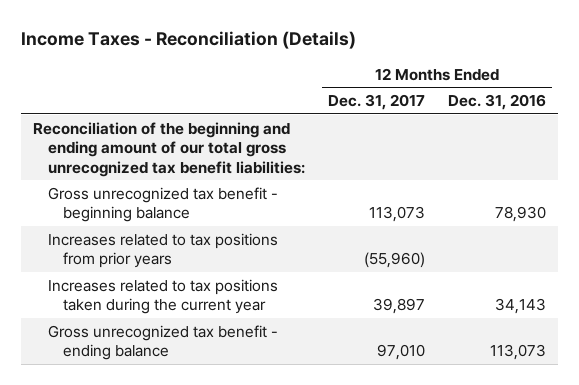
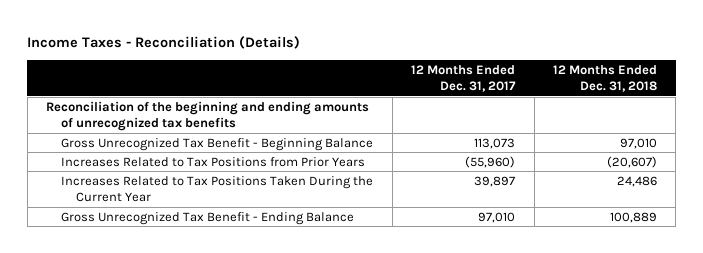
[448,93,547,110] Dec. 31, 2016 -> none
none -> [552,64,657,93] 12 Months Ended Dec. 31, 2018
[32,121,306,177] Reconciliation of the beginning and ending amount of our total gross unrecognized tax benefit liabilities: -> [46,100,370,132] Reconciliation of the beginning and ending amounts of unrecognized tax benefits
[48,186,279,223] Gross unrecognized tax benefit - beginning balance -> [61,137,374,151] Gross Unrecognized Tax Benefit - Beginning Balance
[48,232,279,269] Increases related to tax positions from prior years -> [61,156,366,167] Increases Related to Tax Positions from Prior Years
[48,278,279,315] Increases related to tax positions taken during the current year -> [61,175,374,203] Increases Related to Tax Positions Taken During the Current Year
[48,324,279,361] Gross unrecognized tax benefit - ending balance -> [61,211,355,225] Gross Unrecognized Tax Benefit - Ending Balance

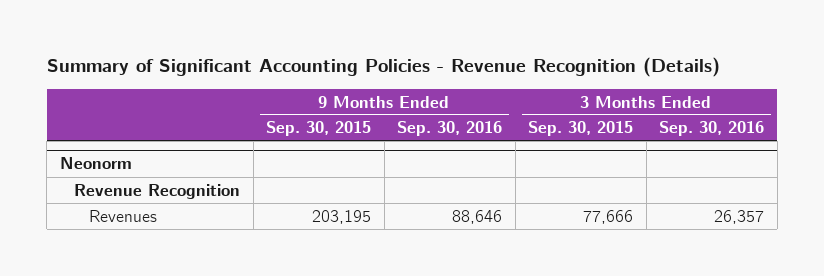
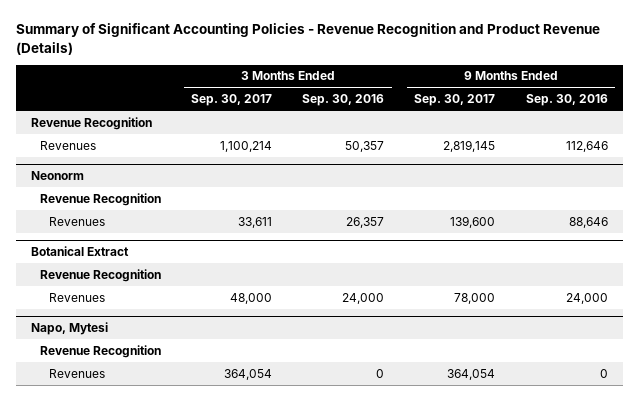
[46,57,720,78] Summary of Significant Accounting Policies - Revenue Recognition (Details) -> [15,23,600,55] Summary of Significant Accounting Policies - Revenue Recognition and Product Revenue (Details)
[266,121,372,137] Sep. 30, 2015 -> none
[528,121,634,137] Sep. 30, 2015 -> none
none -> [191,94,273,107] Sep. 30, 2017
none -> [414,94,496,107] Sep. 30, 2017
none -> [31,116,153,130] Revenue Recognition
none -> [39,140,96,150] Revenues
none -> [31,245,130,256] Botanical Extract
none -> [39,268,161,282] Revenue Recognition
none -> [48,292,105,302] Revenues
none -> [31,321,109,335] Napo, Mytesi
none -> [39,344,161,358] Revenue Recognition
none -> [48,368,105,378] Revenues

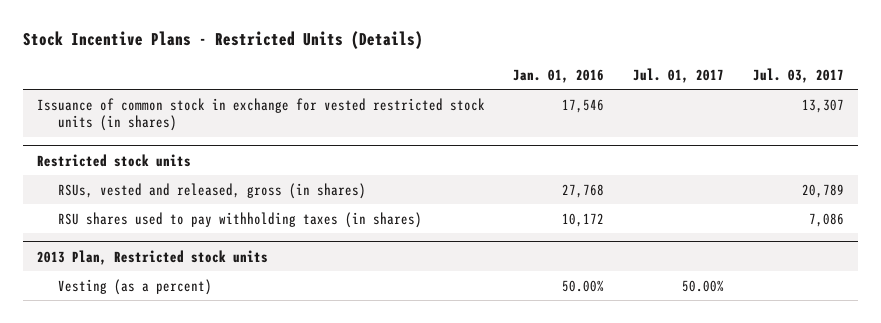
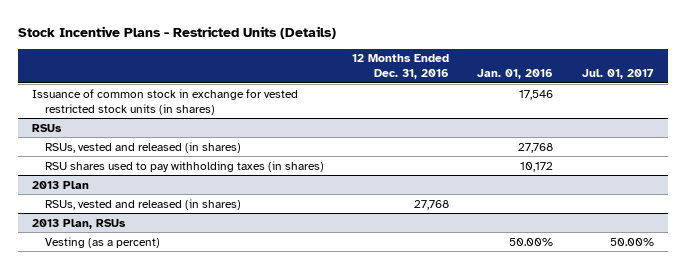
[752,67,844,83] Jul. 03, 2017 -> none
none -> [351,54,449,80] 12 Months Ended Dec. 31, 2016
[36,153,191,167] Restricted stock units -> [32,123,63,132] RSUs
[57,182,366,199] RSUs, vested and released, gross (in shares) -> [44,141,241,153] RSUs, vested and released (in shares)
[36,249,268,265] 2013 Plan, Restricted stock units -> none
none -> [32,180,90,189] 2013 Plan
none -> [44,198,241,210] RSUs, vested and released (in shares)
none -> [32,218,127,229] 2013 Plan, RSUs

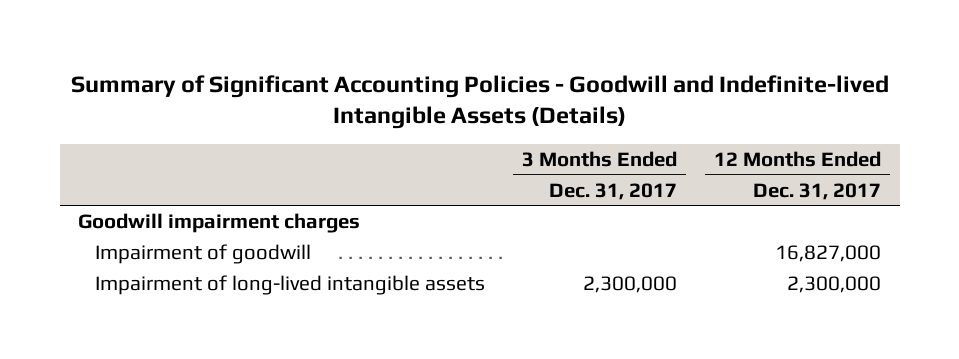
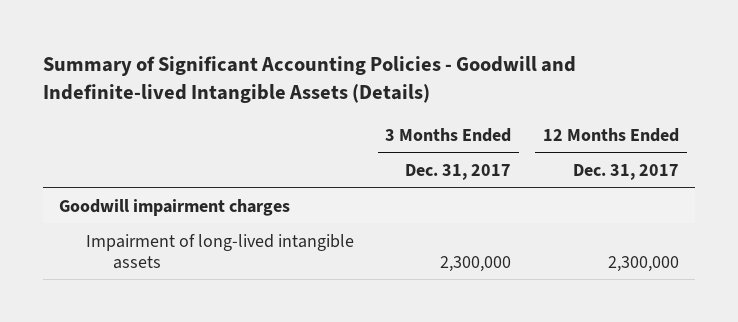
[94,243,311,264] Impairment of goodwill -> none

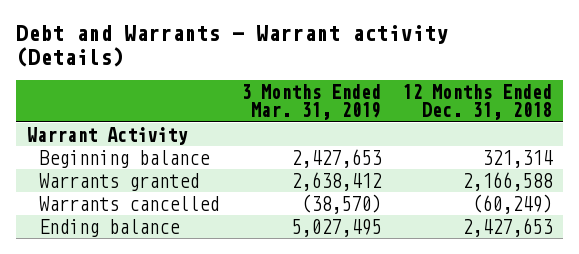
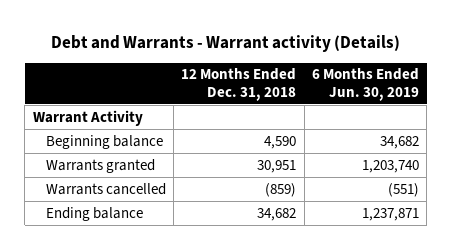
[240,83,381,121] 3 Months Ended Mar. 31, 2019 -> none
none -> [312,68,420,101] 6 Months Ended Jun. 30, 2019
[482,149,554,168] 321,314 -> [264,135,297,149] 4,590
[462,171,554,191] 2,166,588 -> [257,159,297,173] 30,951
[472,193,553,214] (60,249) -> [265,182,297,197] (859)
[462,217,554,237] 2,427,653 -> [257,207,297,221] 34,682

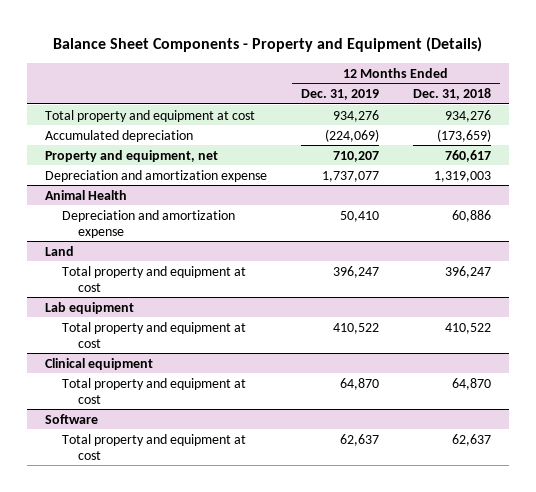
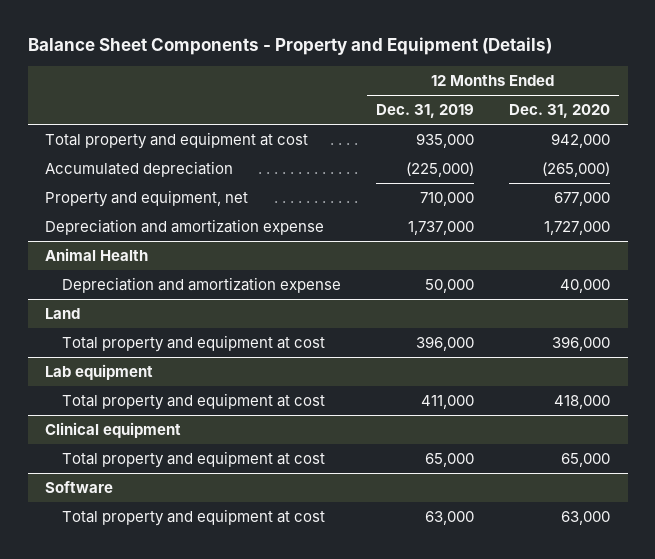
[413,88,492,101] Dec. 31, 2018 -> none
none -> [509,104,611,119] Dec. 31, 2020
[333,109,380,122] 934,276 -> [415,133,474,149] 935,000
[325,128,380,142] (224,069) -> [405,162,474,178] (225,000)
[333,150,380,162] 710,207 -> [419,192,474,207] 710,000
[322,170,380,182] 1,737,077 -> [407,221,474,236] 1,737,000
[340,210,380,222] 50,410 -> [424,279,474,294] 50,000
[333,265,380,278] 396,247 -> [415,336,474,352] 396,000
[333,322,380,334] 410,522 -> [420,395,474,410] 411,000
[340,377,380,390] 64,870 -> [424,453,474,468] 65,000
[340,433,380,446] 62,637 -> [424,511,474,526] 63,000

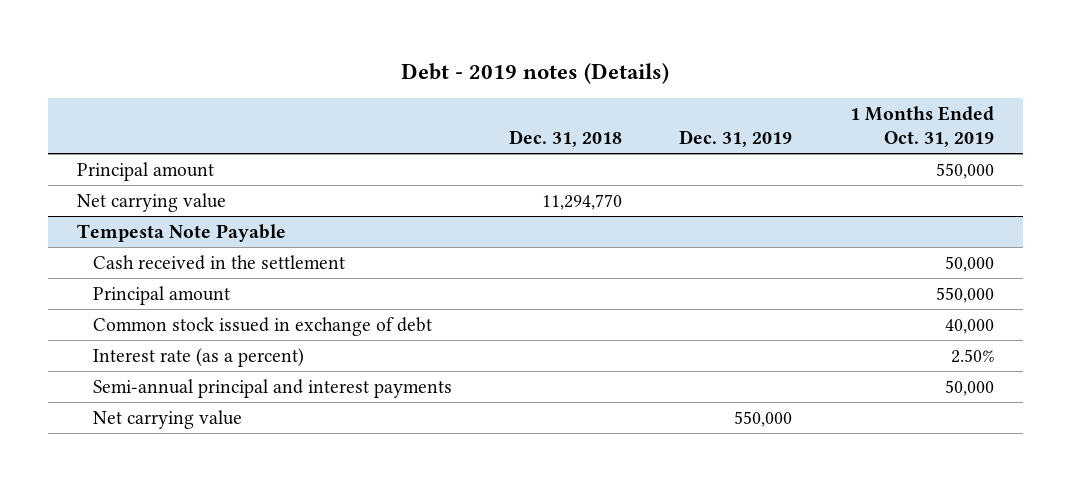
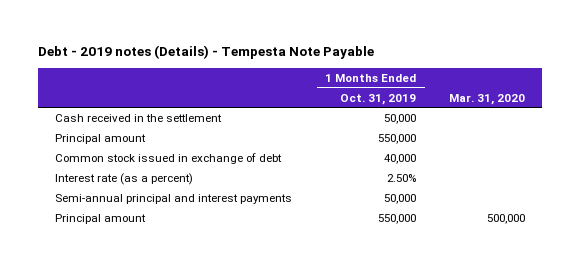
[401,62,670,84] Debt - 2019 notes (Details) -> [38,45,375,60] Debt - 2019 notes (Details) - Tempesta Note Payable
[509,130,623,148] Dec. 31, 2018 -> none
[679,130,793,148] Dec. 31, 2019 -> none
none -> [449,93,526,105] Mar. 31, 2020
[76,192,226,212] Net carrying value -> none
[76,223,286,242] Tempesta Note Payable -> none
[92,409,242,429] Net carrying value -> none
[76,161,214,181] Principal amount -> [54,213,146,224] Principal amount

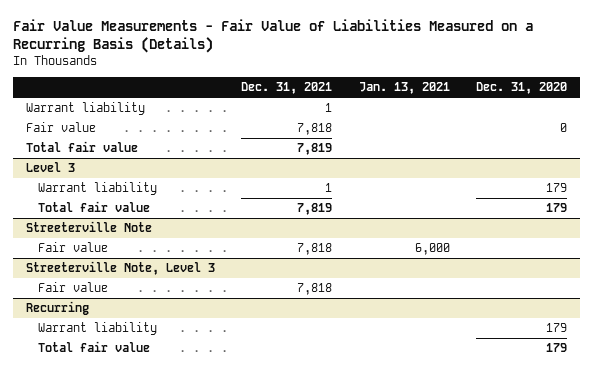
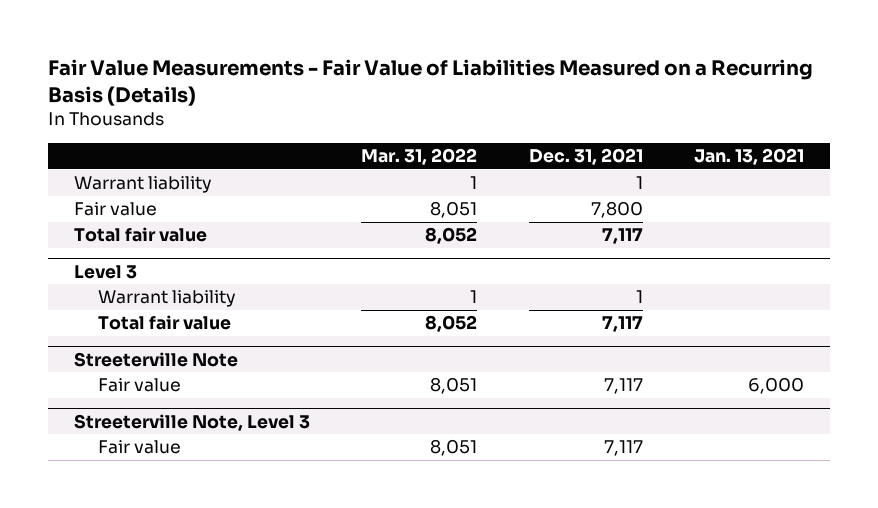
[475,82,567,95] Dec. 31, 2020 -> none
none -> [361,148,478,166] Mar. 31, 2022
[297,123,333,136] 7,818 -> [590,201,643,219] 7,800
[297,143,333,156] 7,819 -> [601,228,643,245] 7,117
[297,203,333,216] 7,819 -> [601,316,643,333] 7,117
[297,243,333,256] 7,818 -> [603,378,643,395] 7,117
[25,301,89,316] Recurring -> none
[38,322,158,336] Warrant liability -> none
[38,341,151,353] Total fair value -> none
[297,283,333,296] 7,818 -> [603,440,643,457] 7,117

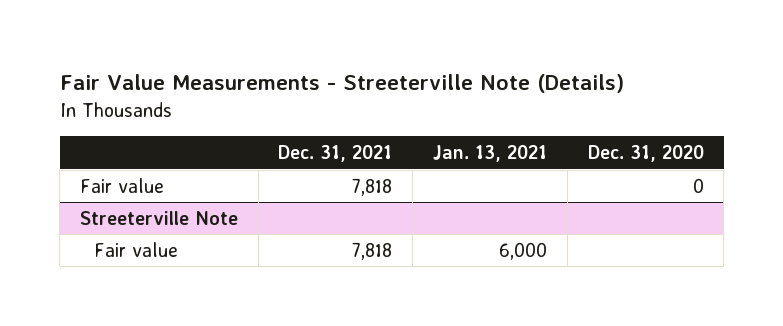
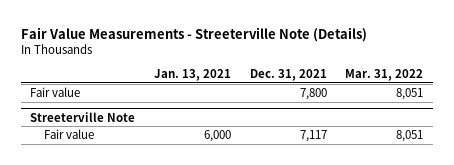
[587,145,704,163] Dec. 31, 2020 -> none
none -> [345,69,424,82] Mar. 31, 2022
[352,177,393,196] 7,818 -> [299,87,327,100] 7,800
[352,241,393,260] 7,818 -> [299,129,327,142] 7,117

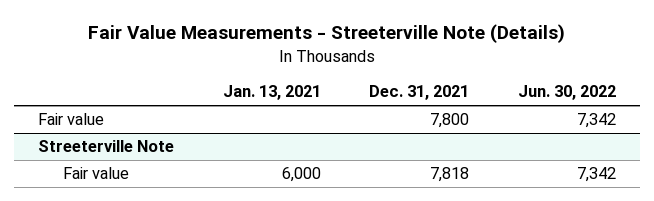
[345,69,424,82] Mar. 31, 2022 -> none
none -> [517,85,616,101] Jun. 30, 2022
[299,129,327,142] 7,117 -> [430,167,470,183] 7,818

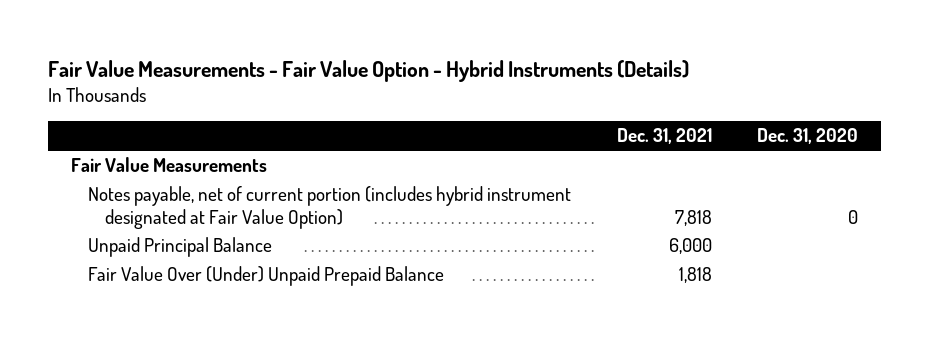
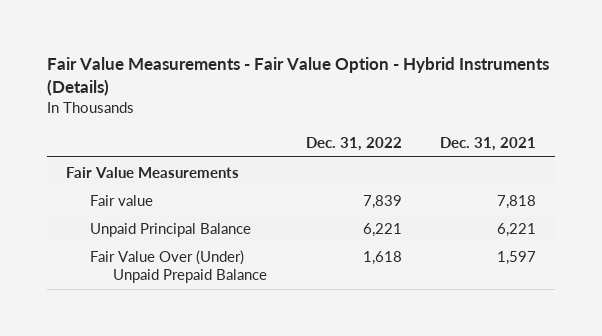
[757,128,859,145] Dec. 31, 2020 -> none
none -> [305,136,402,151] Dec. 31, 2022
[87,186,571,229] Notes payable, net of current portion (includes hybrid instrument designated at Fair Value Option) -> [89,194,153,206] Fair value
[668,238,712,255] 6,000 -> [496,222,536,237] 6,221
[678,267,712,284] 1,818 -> [496,250,536,265] 1,597

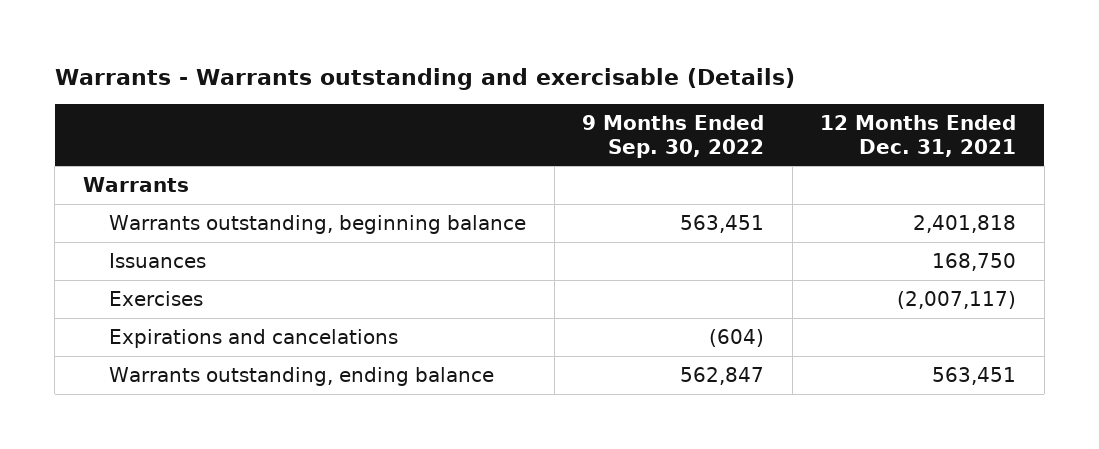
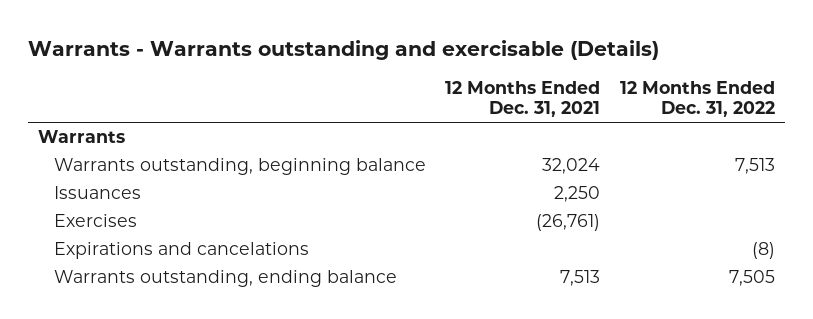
[582,114,765,158] 9 Months Ended Sep. 30, 2022 -> none
none -> [619,80,775,118] 12 Months Ended Dec. 31, 2022
[913,214,1017,233] 2,401,818 -> [542,158,601,175] 32,024
[932,252,1017,271] 168,750 -> [554,186,601,203] 2,250
[897,290,1017,309] (2,007,117) -> [536,214,601,232] (26,761)
[932,366,1017,385] 563,451 -> [560,270,601,287] 7,513

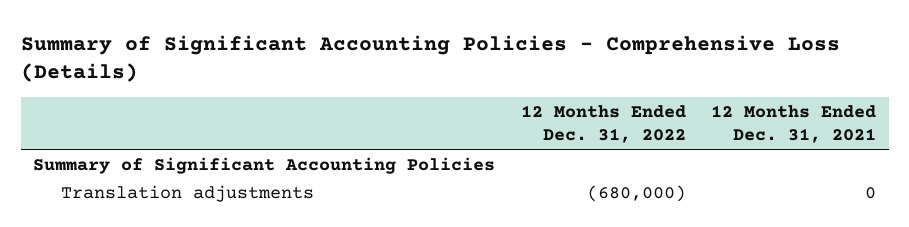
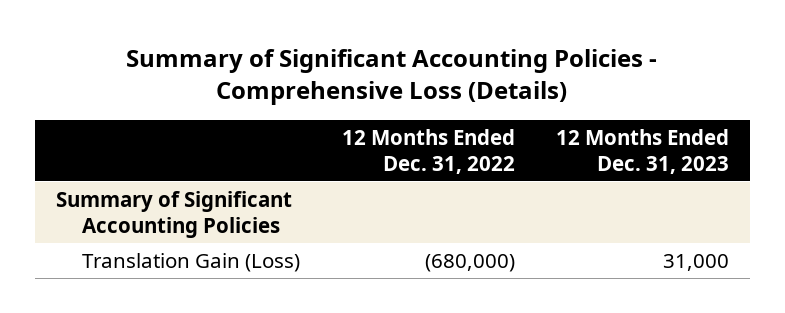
[710,104,876,144] 12 Months Ended Dec. 31, 2021 -> none
none -> [556,128,730,174] 12 Months Ended Dec. 31, 2023
[60,184,314,202] Translation adjustments -> [81,252,300,272] Translation Gain (Loss)

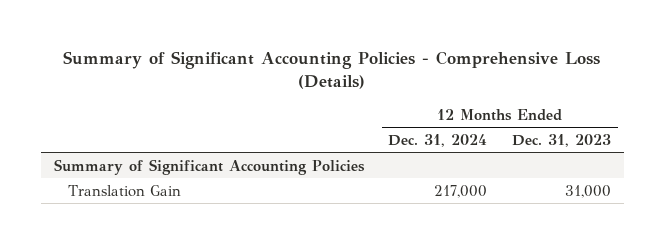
[341,128,515,174] 12 Months Ended Dec. 31, 2022 -> none
none -> [388,133,488,147] Dec. 31, 2024
[81,252,300,272] Translation Gain (Loss) -> [68,184,182,197] Translation Gain

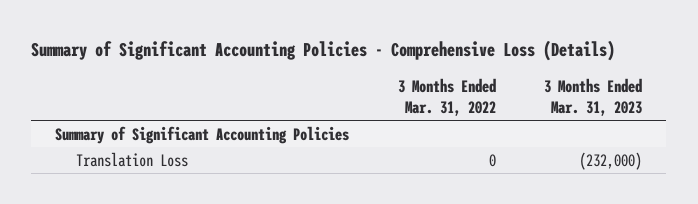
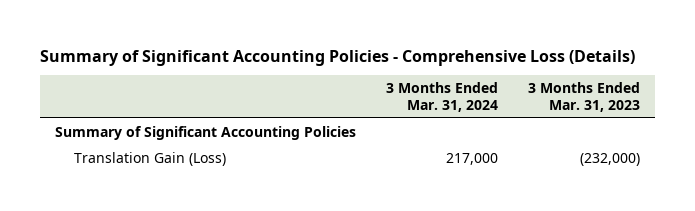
[397,77,496,116] 3 Months Ended Mar. 31, 2022 -> none
none -> [385,82,498,112] 3 Months Ended Mar. 31, 2024
[75,151,188,167] Translation Loss -> [73,151,226,166] Translation Gain (Loss)

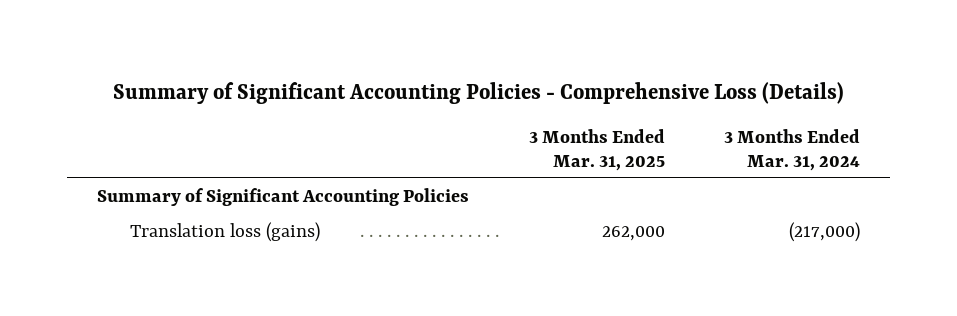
[527,82,640,112] 3 Months Ended Mar. 31, 2023 -> none
none -> [528,128,665,171] 3 Months Ended Mar. 31, 2025
[73,151,226,166] Translation Gain (Loss) -> [129,222,320,243] Translation loss (gains)
[445,152,498,165] 217,000 -> [789,222,861,243] (217,000)

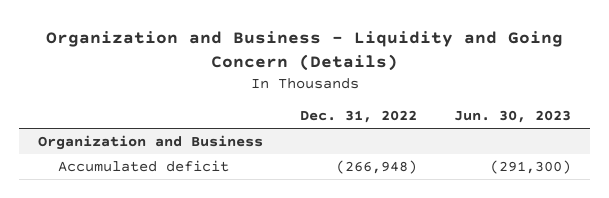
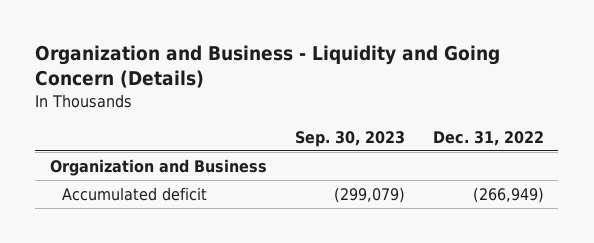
[454,110,572,124] Jun. 30, 2023 -> none
none -> [294,130,405,147] Sep. 30, 2023
[336,159,418,174] (266,948) -> [473,186,545,203] (266,949)

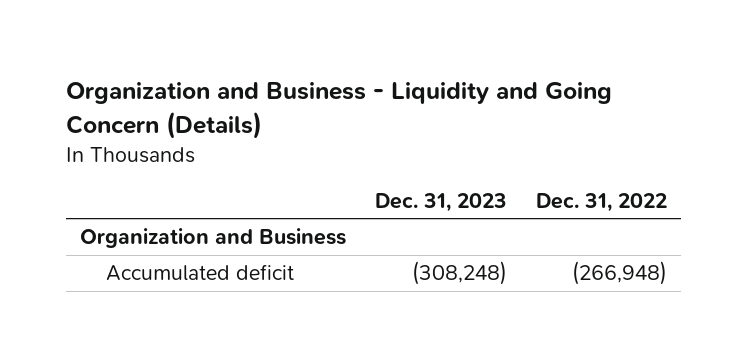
[294,130,405,147] Sep. 30, 2023 -> none
none -> [375,192,508,212] Dec. 31, 2023
[473,186,545,203] (266,949) -> [571,261,667,286] (266,948)

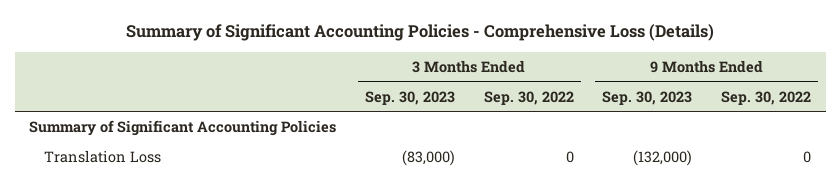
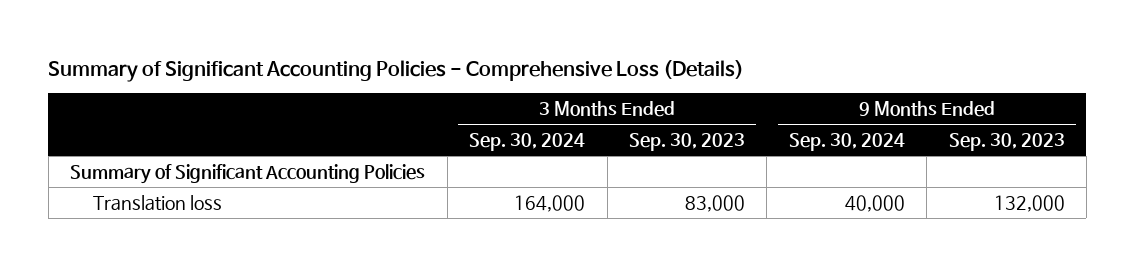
[483,90,574,105] Sep. 30, 2022 -> none
[721,90,812,105] Sep. 30, 2022 -> none
none -> [469,132,586,151] Sep. 30, 2024
none -> [788,132,905,151] Sep. 30, 2024
[43,150,161,164] Translation Loss -> [93,194,223,211] Translation loss
[401,150,455,167] (83,000) -> [684,194,745,212] 83,000
[633,150,693,167] (132,000) -> [993,194,1065,212] 132,000

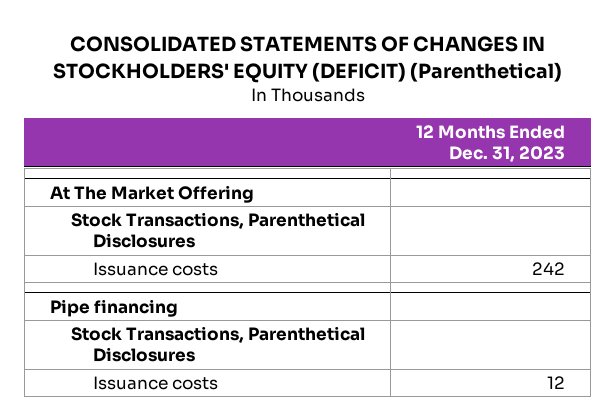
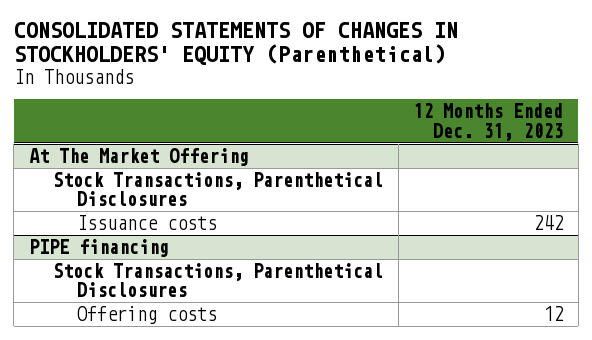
[52,36,562,83] CONSOLIDATED STATEMENTS OF CHANGES IN STOCKHOLDERS' EQUITY (DEFICIT) (Parenthetical) -> [13,22,458,66] CONSOLIDATED STATEMENTS OF CHANGES IN STOCKHOLDERS' EQUITY (Parenthetical)
[49,298,178,317] Pipe financing -> [28,239,169,258] PIPE financing
[92,375,218,390] Issuance costs -> none
none -> [77,306,218,325] Offering costs

